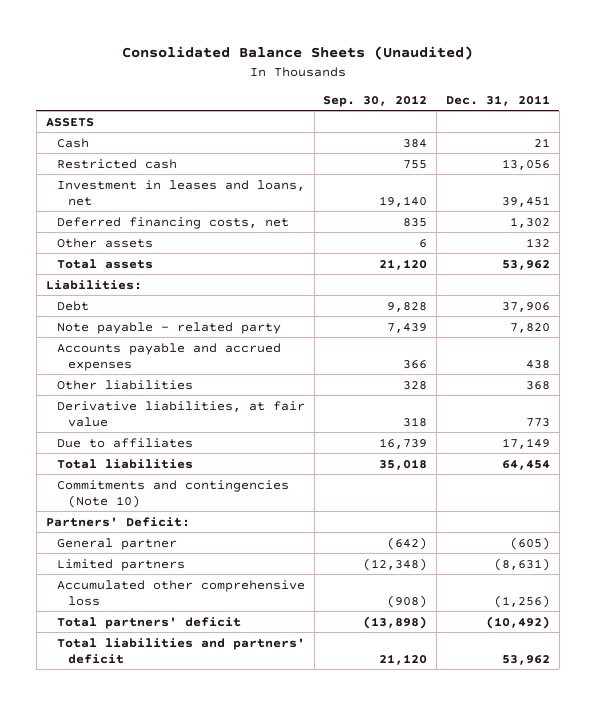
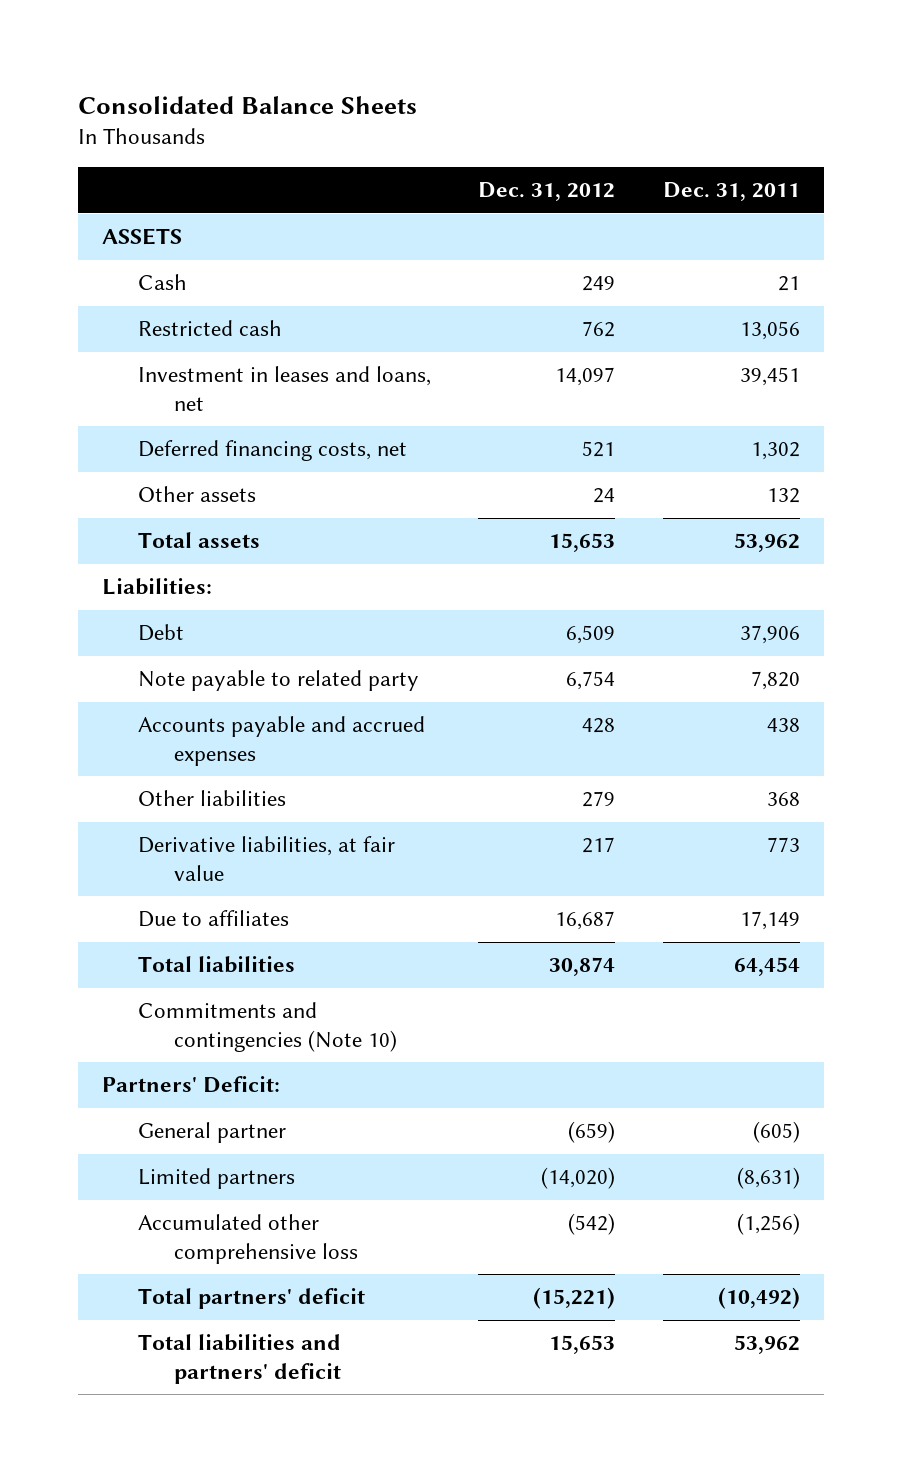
[121,46,473,61] Consolidated Balance Sheets (Unaudited) -> [78,95,418,114] Consolidated Balance Sheets
[323,94,428,107] Sep. 30, 2012 -> none
none -> [478,182,616,202] Dec. 31, 2012
[56,321,281,334] Note payable - related party -> [137,670,419,692] Note payable to related party

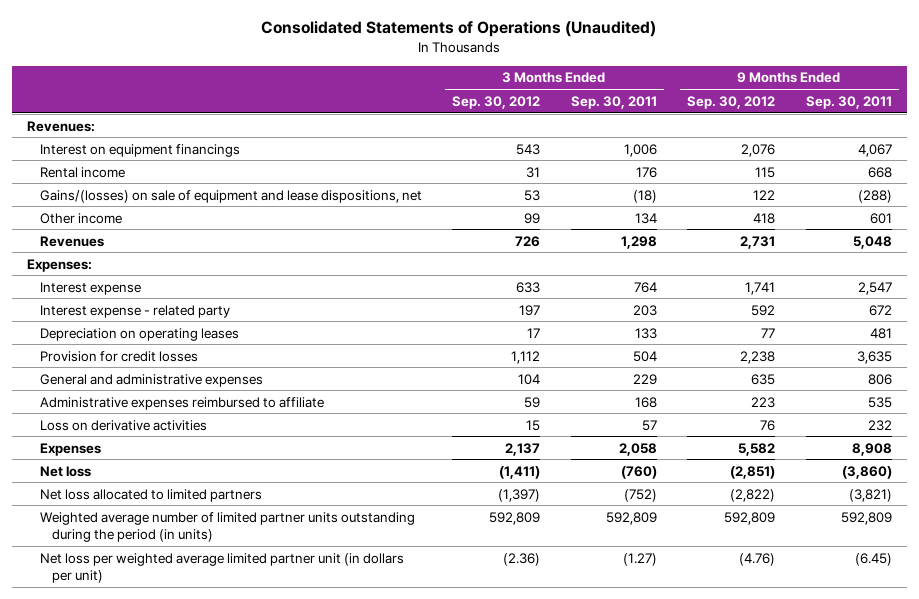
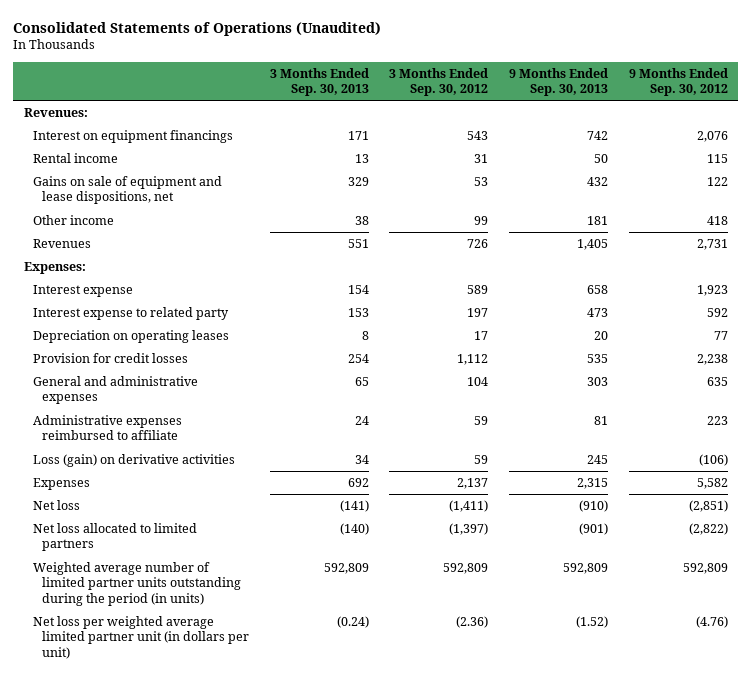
[570,95,657,109] Sep. 30, 2011 -> none
[805,95,892,109] Sep. 30, 2011 -> none
none -> [269,67,369,96] 3 Months Ended Sep. 30, 2013
none -> [509,67,609,96] 9 Months Ended Sep. 30, 2013
[39,189,422,203] Gains/(losses) on sale of equipment and lease dispositions, net -> [32,176,222,205] Gains on sale of equipment and lease dispositions, net
[516,281,541,293] 633 -> [467,285,489,295] 589
[745,281,776,295] 1,741 -> [696,285,728,297] 1,923
[39,304,230,318] Interest expense - related party -> [32,307,229,321] Interest expense to related party
[39,419,207,431] Loss on derivative activities -> [32,454,235,468] Loss (gain) on derivative activities
[526,419,541,431] 15 -> [474,455,489,465] 59
[760,419,776,431] 76 -> [698,454,728,467] (106)

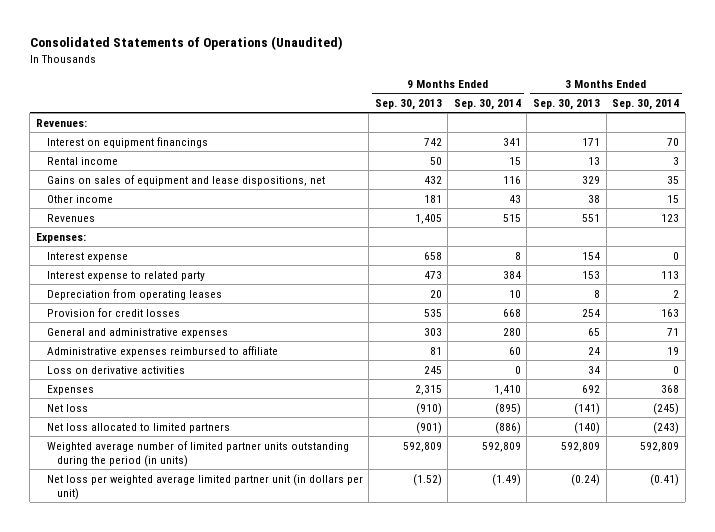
[389,67,489,96] 3 Months Ended Sep. 30, 2012 -> none
[628,67,728,96] 9 Months Ended Sep. 30, 2012 -> none
none -> [453,98,521,110] Sep. 30, 2014
none -> [612,98,680,110] Sep. 30, 2014
[32,176,222,205] Gains on sale of equipment and lease dispositions, net -> [46,174,325,186] Gains on sales of equipment and lease dispositions, net
[32,330,229,344] Depreciation on operating leases -> [46,288,222,300] Depreciation from operating leases
[32,454,235,468] Loss (gain) on derivative activities -> [46,365,185,374] Loss on derivative activities

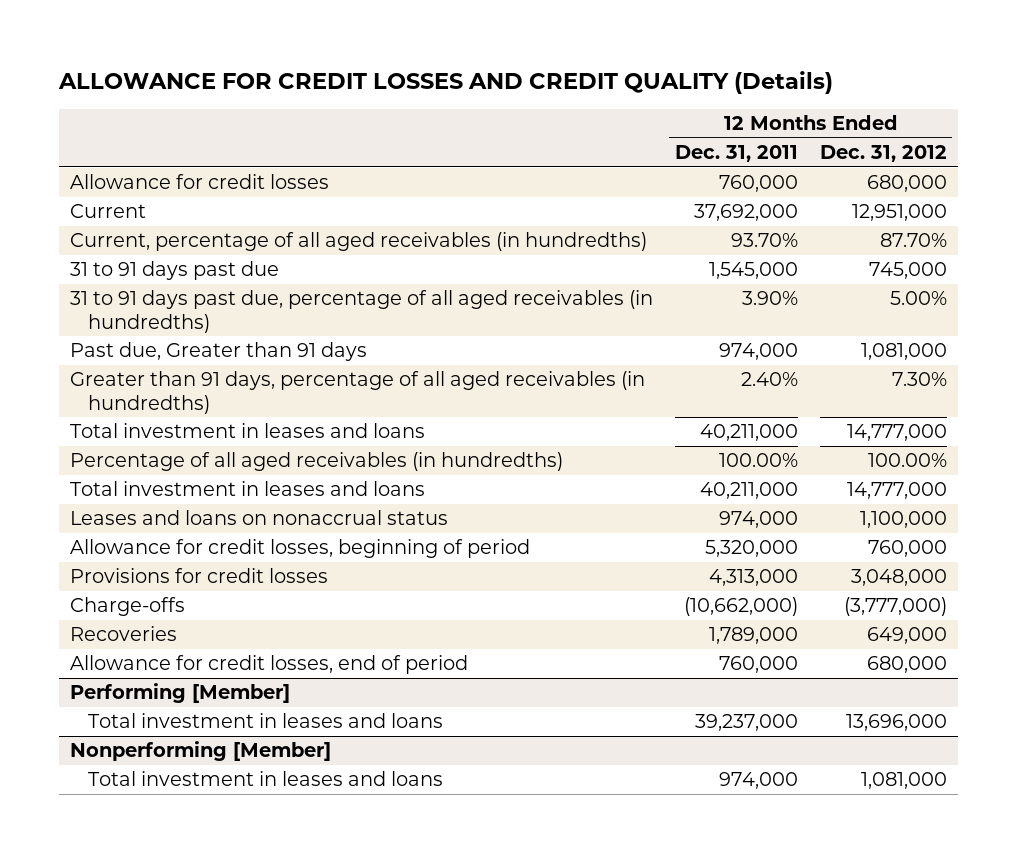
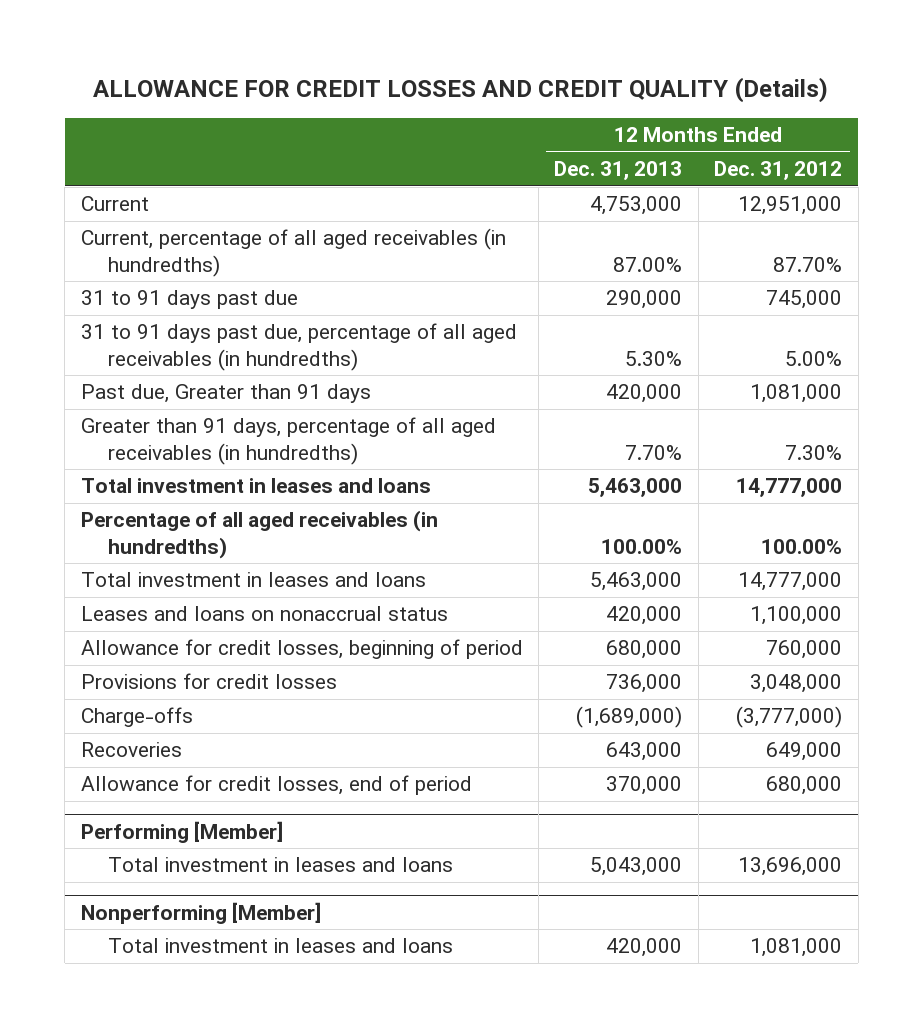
[674,145,798,163] Dec. 31, 2011 -> none
none -> [554,161,683,181] Dec. 31, 2013
[70,174,330,190] Allowance for credit losses -> none

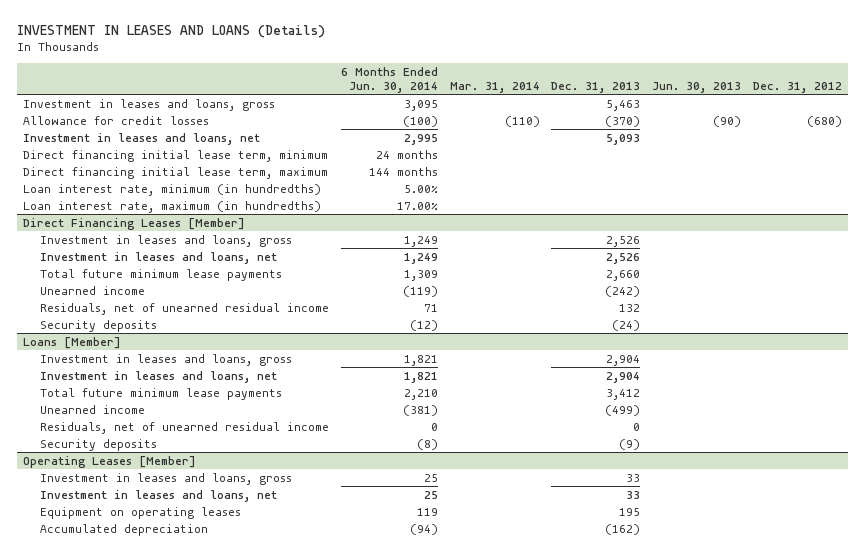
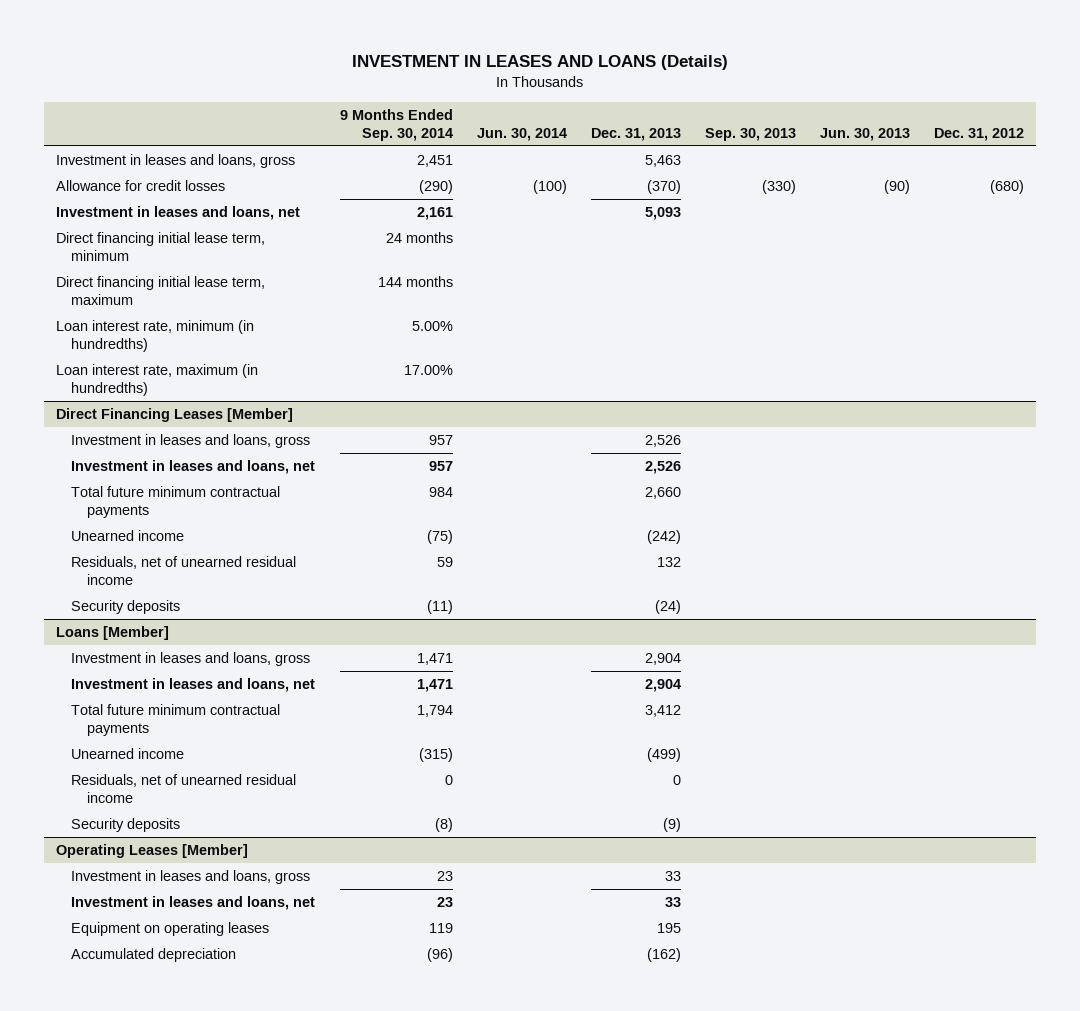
[340,66,438,93] 6 Months Ended Jun. 30, 2014 -> none
[449,81,540,93] Mar. 31, 2014 -> none
none -> [339,108,453,141] 9 Months Ended Sep. 30, 2014
none -> [476,127,567,141] Jun. 30, 2014
none -> [704,127,796,141] Sep. 30, 2013
[39,268,282,281] Total future minimum lease payments -> [71,486,281,519] Total future minimum contractual payments
[39,387,282,400] Total future minimum lease payments -> [71,704,281,737] Total future minimum contractual payments

